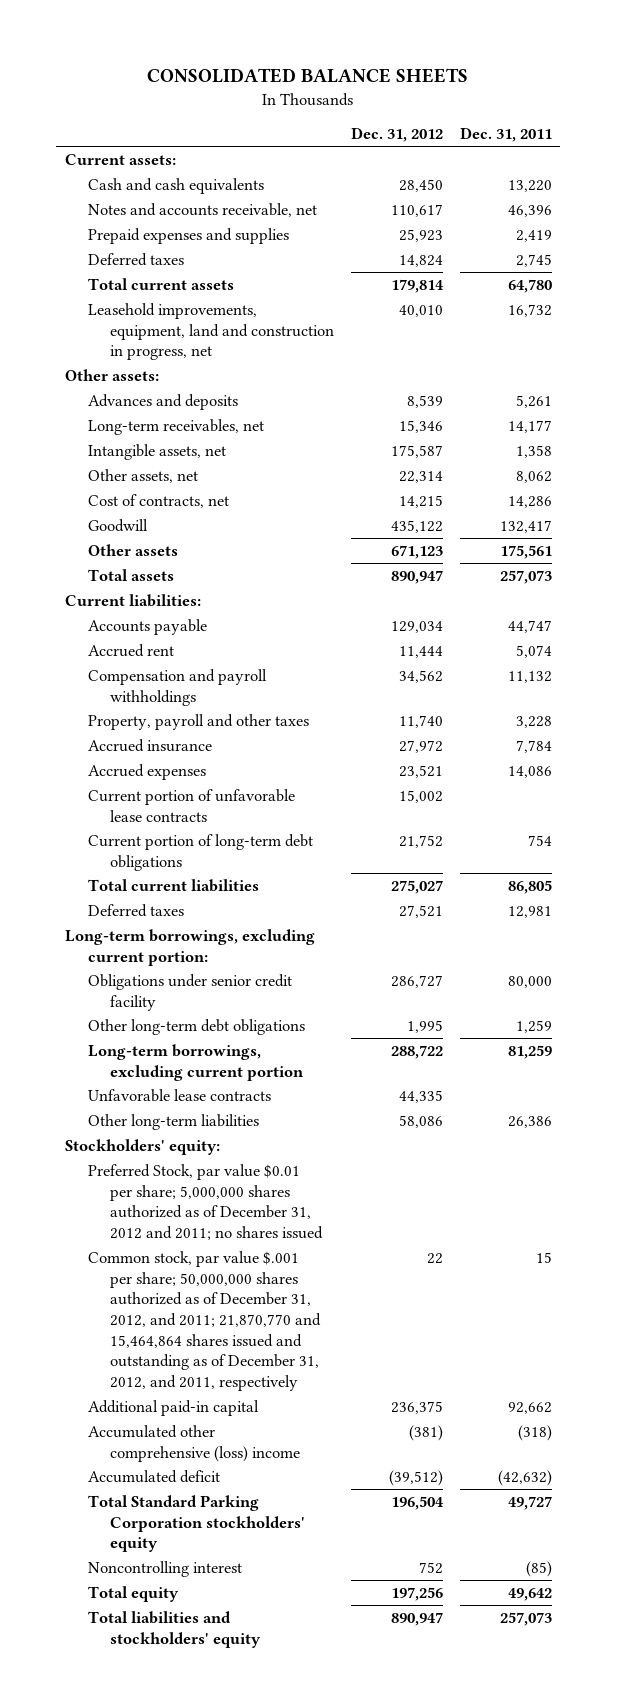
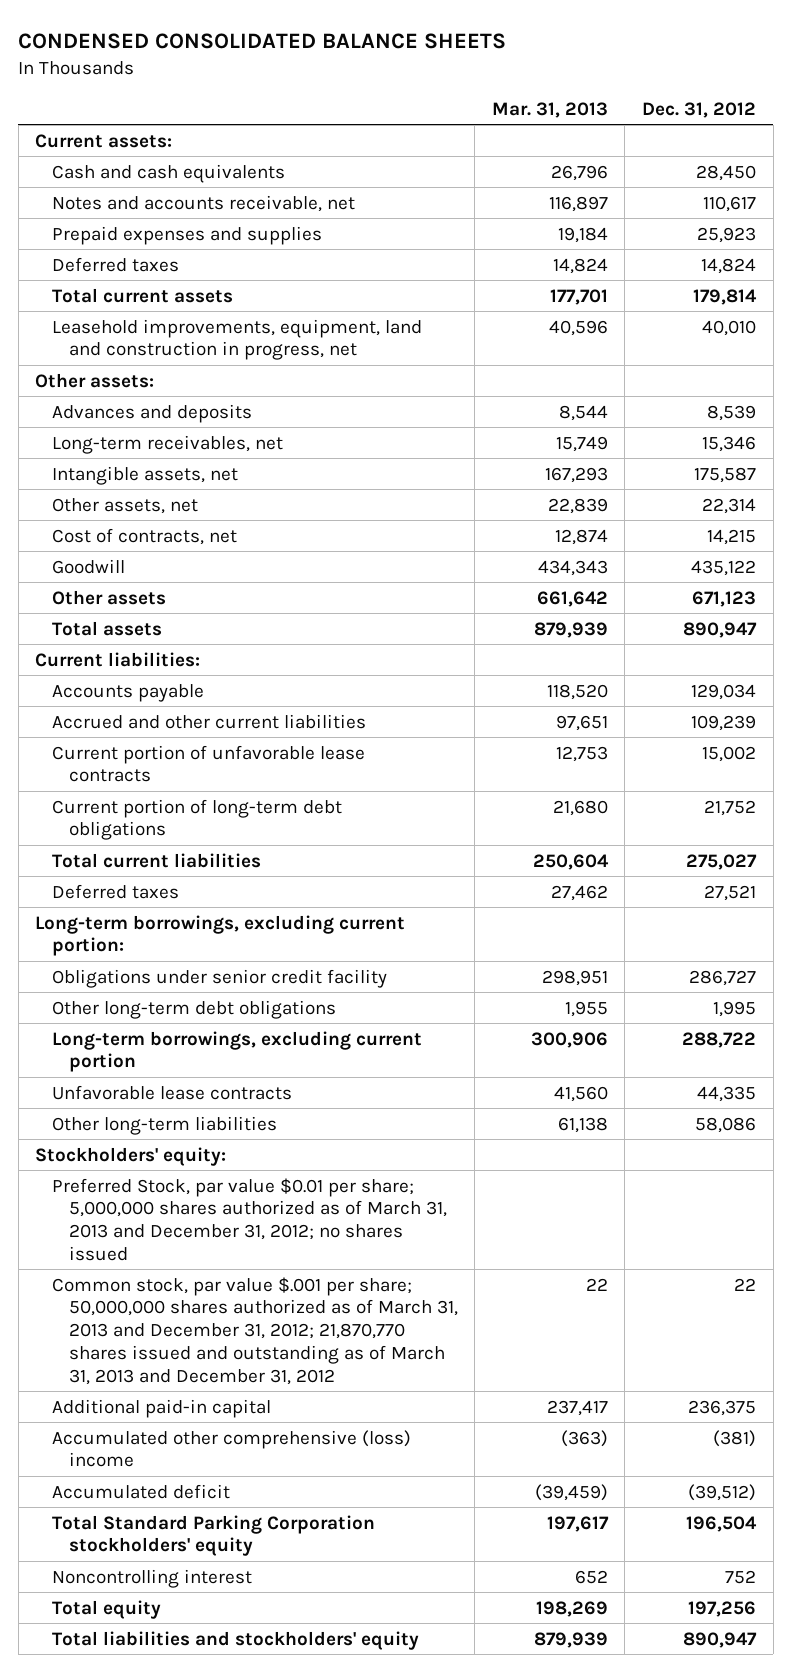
[147,68,469,84] CONSOLIDATED BALANCE SHEETS -> [18,33,507,50] CONDENSED CONSOLIDATED BALANCE SHEETS
[459,127,552,143] Dec. 31, 2011 -> none
none -> [491,101,608,118] Mar. 31, 2013
[87,643,174,657] Accrued rent -> none
[87,668,267,706] Compensation and payroll withholdings -> none
[87,713,309,730] Property, payroll and other taxes -> none
[87,738,212,752] Accrued insurance -> none
[87,763,206,780] Accrued expenses -> none
none -> [51,713,366,729] Accrued and other current liabilities
[87,1163,324,1240] Preferred Stock, par value $0.01 per share; 5,000,000 shares authorized as of December 31, 2012 and 2011; no shares issued -> [51,1177,447,1261] Preferred Stock, par value $0.01 per share; 5,000,000 shares authorized as of March 31, 2013 and December 31, 2012; no shares issued
[87,1250,322,1392] Common stock, par value $.001 per share; 50,000,000 shares authorized as of December 31, 2012, and 2011; 21,870,770 and 15,464,864 shares issued and outstanding as of December 31, 2012, and 2011, respectively -> [51,1276,458,1385] Common stock, par value $.001 per share; 50,000,000 shares authorized as of March 31, 2013 and December 31, 2012; 21,870,770 shares issued and outstanding as of March 31, 2013 and December 31, 2012

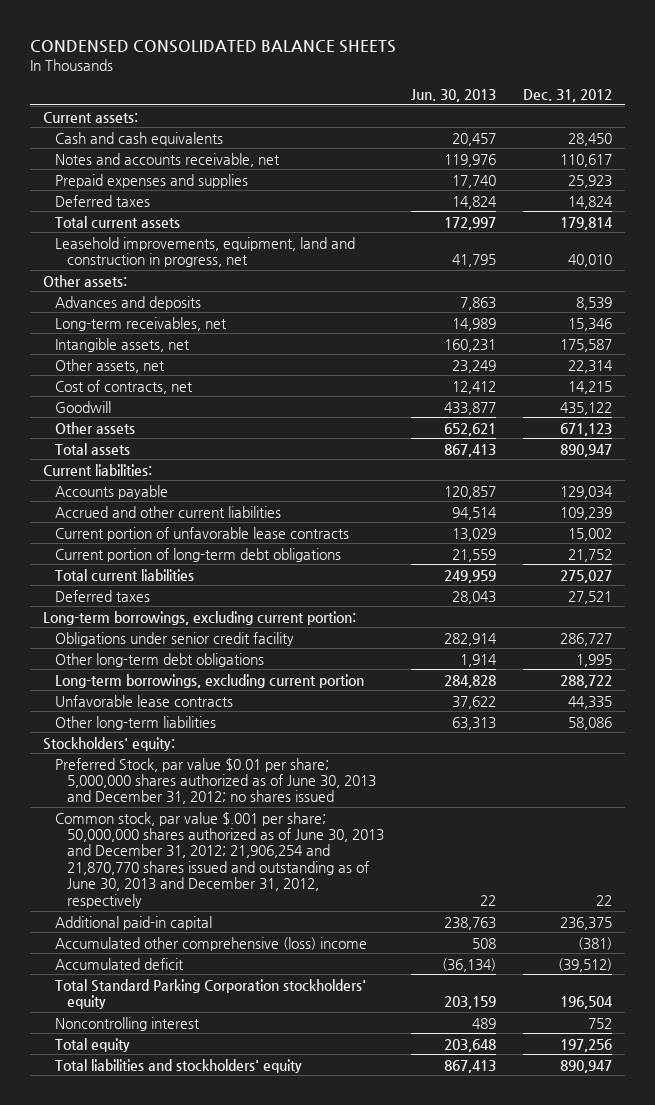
[491,101,608,118] Mar. 31, 2013 -> none
none -> [410,88,496,102] Jun. 30, 2013
[51,1177,447,1261] Preferred Stock, par value $0.01 per share; 5,000,000 shares authorized as of March 31, 2013 and December 31, 2012; no shares issued -> [55,757,376,805] Preferred Stock, par value $0.01 per share; 5,000,000 shares authorized as of June 30, 2013 and December 31, 2012; no shares issued
[51,1276,458,1385] Common stock, par value $.001 per share; 50,000,000 shares authorized as of March 31, 2013 and December 31, 2012; 21,870,770 shares issued and outstanding as of March 31, 2013 and December 31, 2012 -> [55,811,384,908] Common stock, par value $.001 per share; 50,000,000 shares authorized as of June 30, 2013 and December 31, 2012; 21,906,254 and 21,870,770 shares issued and outstanding as of June 30, 2013 and December 31, 2012, respectively

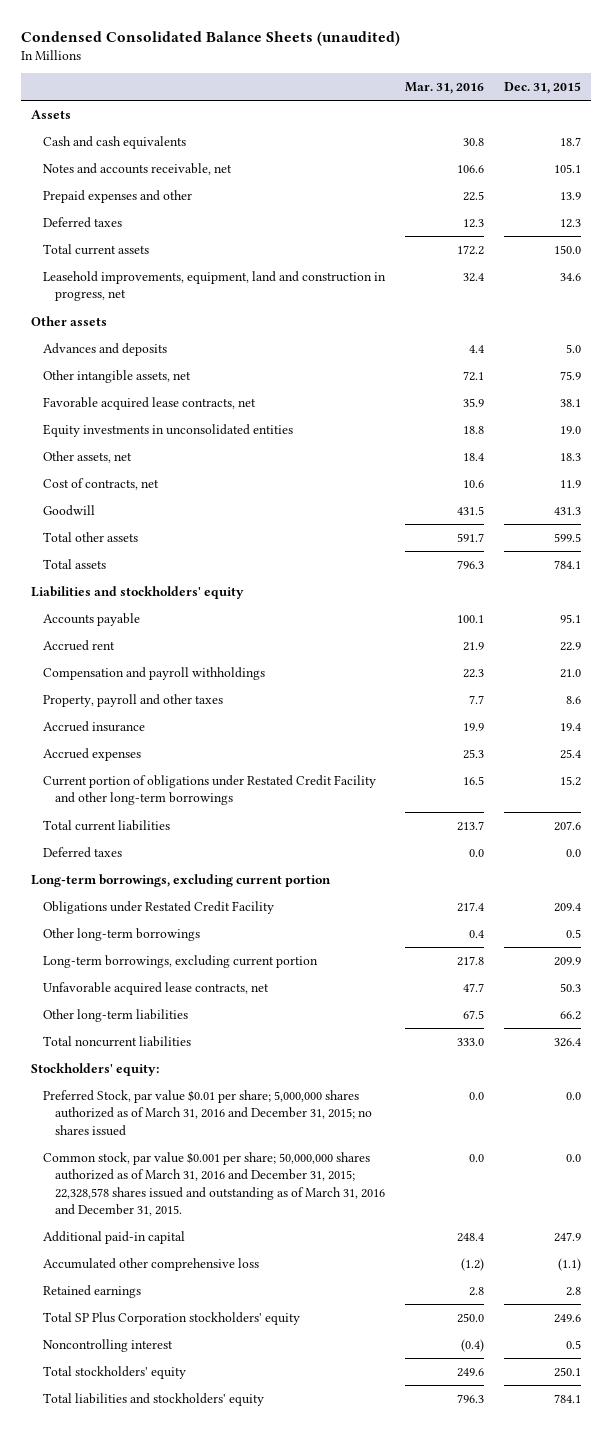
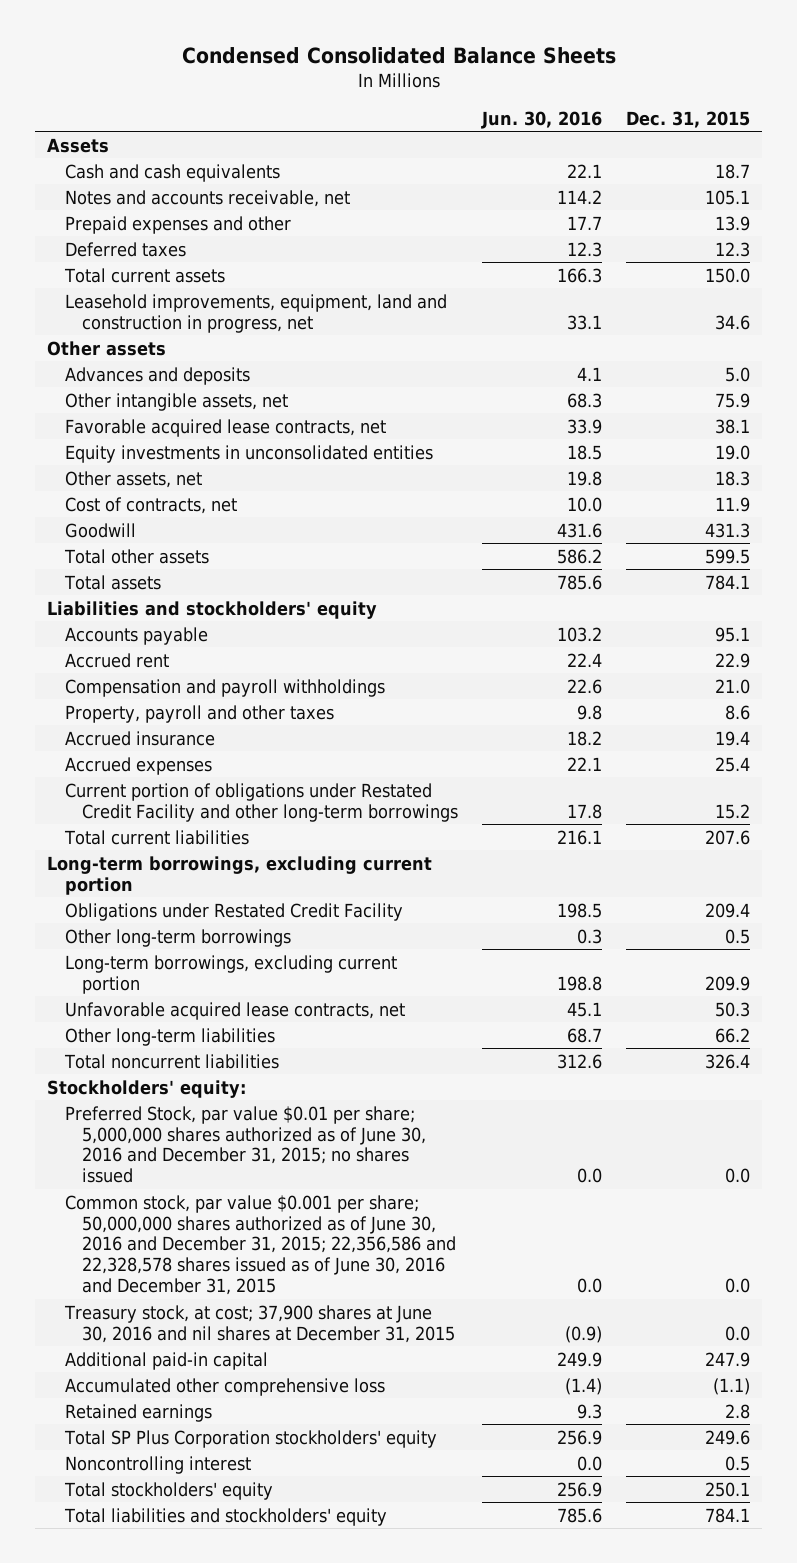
[20,30,400,46] Condensed Consolidated Balance Sheets (unaudited) -> [181,46,616,64] Condensed Consolidated Balance Sheets
[405,81,485,94] Mar. 31, 2016 -> none
none -> [480,110,602,129] Jun. 30, 2016
[43,847,123,859] Deferred taxes -> none
[43,1090,372,1136] Preferred Stock, par value $0.01 per share; 5,000,000 shares authorized as of March 31, 2016 and December 31, 2015; no shares issued -> [64,1105,427,1184] Preferred Stock, par value $0.01 per share; 5,000,000 shares authorized as of June 30, 2016 and December 31, 2015; no shares issued
[43,1152,385,1216] Common stock, par value $0.001 per share; 50,000,000 shares authorized as of March 31, 2016 and December 31, 2015; 22,328,578 shares issued and outstanding as of March 31, 2016 and December 31, 2015. -> [64,1194,457,1296] Common stock, par value $0.001 per share; 50,000,000 shares authorized as of June 30, 2016 and December 31, 2015; 22,356,586 and 22,328,578 shares issued as of June 30, 2016 and December 31, 2015
none -> [63,1304,456,1343] Treasury stock, at cost; 37,900 shares at June 30, 2016 and nil shares at December 31, 2015

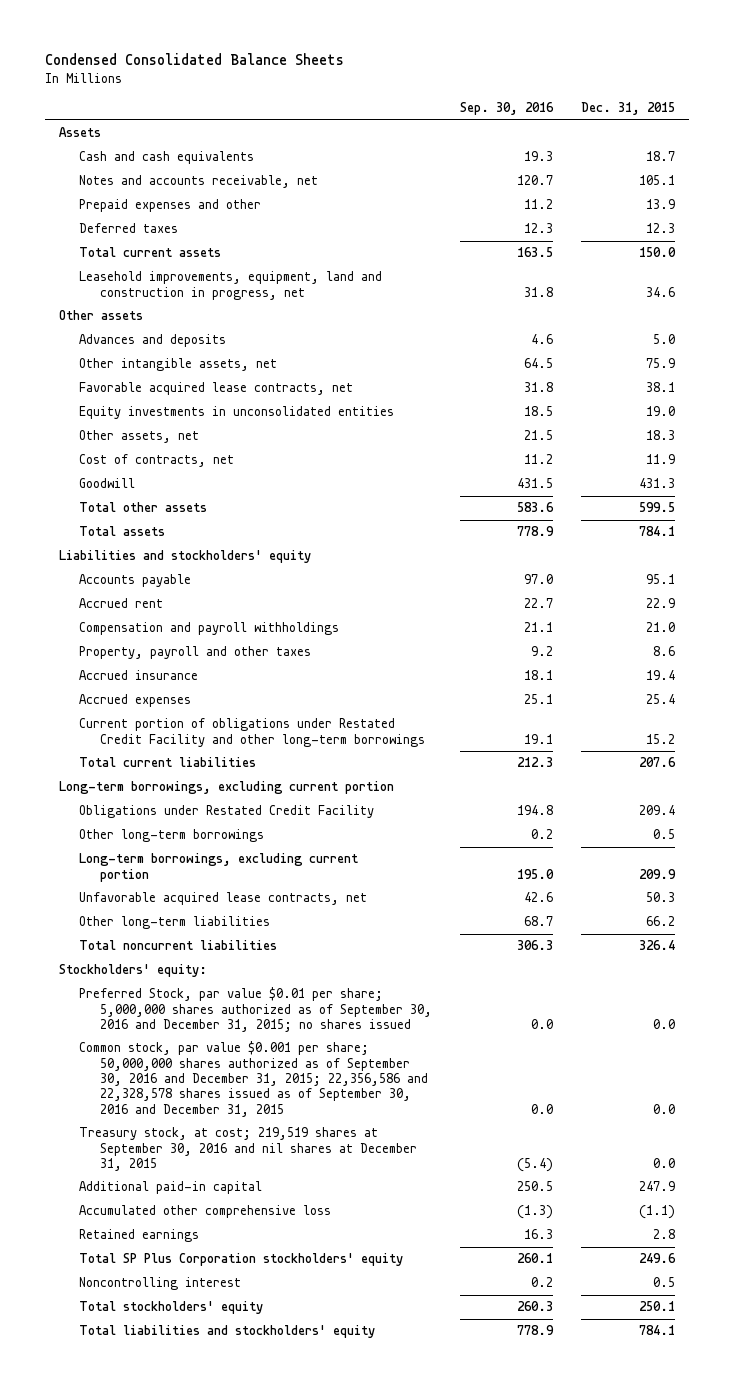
[480,110,602,129] Jun. 30, 2016 -> none
none -> [459,102,554,116] Sep. 30, 2016
[64,1105,427,1184] Preferred Stock, par value $0.01 per share; 5,000,000 shares authorized as of June 30, 2016 and December 31, 2015; no shares issued -> [79,987,432,1032] Preferred Stock, par value $0.01 per share; 5,000,000 shares authorized as of September 30, 2016 and December 31, 2015; no shares issued
[64,1194,457,1296] Common stock, par value $0.001 per share; 50,000,000 shares authorized as of June 30, 2016 and December 31, 2015; 22,356,586 and 22,328,578 shares issued as of June 30, 2016 and December 31, 2015 -> [79,1041,428,1117] Common stock, par value $0.001 per share; 50,000,000 shares authorized as of September 30, 2016 and December 31, 2015; 22,356,586 and 22,328,578 shares issued as of September 30, 2016 and December 31, 2015
[63,1304,456,1343] Treasury stock, at cost; 37,900 shares at June 30, 2016 and nil shares at December 31, 2015 -> [79,1127,417,1171] Treasury stock, at cost; 219,519 shares at September 30, 2016 and nil shares at December 31, 2015

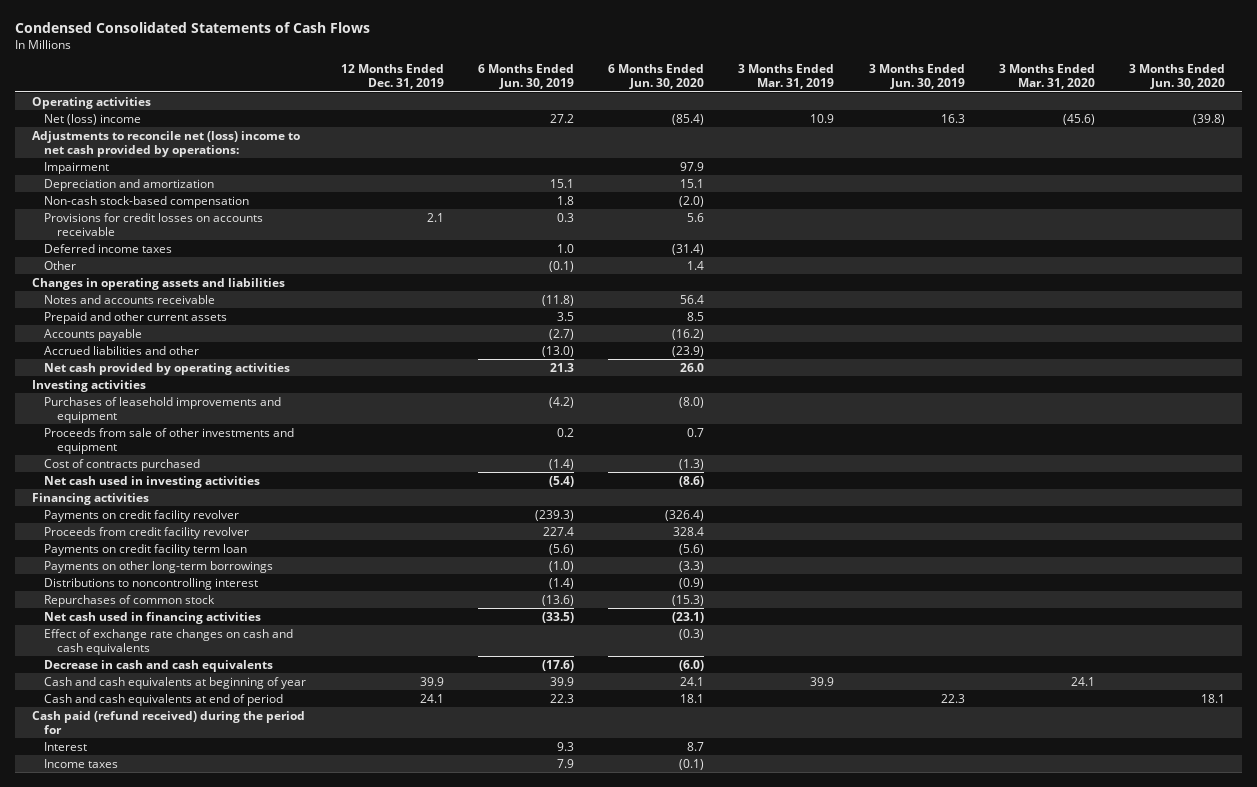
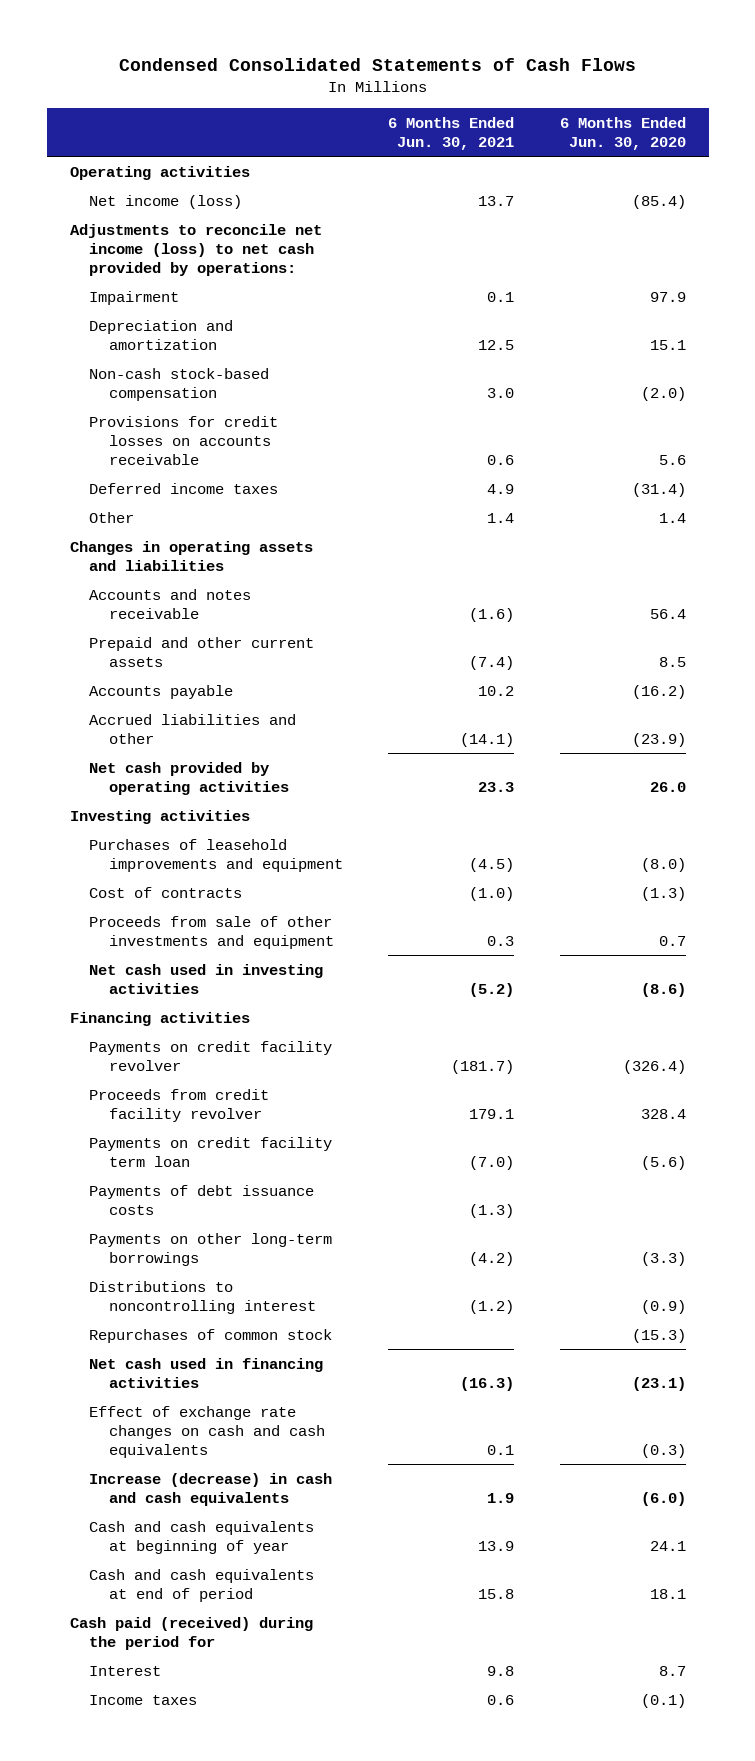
[340,64,444,90] 12 Months Ended Dec. 31, 2019 -> none
[477,64,574,90] 6 Months Ended Jun. 30, 2019 -> none
[738,64,835,90] 3 Months Ended Mar. 31, 2019 -> none
[868,64,965,90] 3 Months Ended Jun. 30, 2019 -> none
[998,64,1095,90] 3 Months Ended Mar. 31, 2020 -> none
[1129,64,1226,90] 3 Months Ended Jun. 30, 2020 -> none
none -> [388,116,515,150] 6 Months Ended Jun. 30, 2021
[44,113,142,125] Net (loss) income -> [89,194,243,209] Net income (loss)
[31,130,300,157] Adjustments to reconcile net (loss) income to net cash provided by operations: -> [69,223,322,276] Adjustments to reconcile net income (loss) to net cash provided by operations:
[44,294,216,304] Notes and accounts receivable -> [89,588,252,619] Accounts and notes receivable
none -> [89,886,243,898] Cost of contracts
[44,458,201,471] Cost of contracts purchased -> none
none -> [89,1184,315,1215] Payments of debt issuance costs
[44,659,274,672] Decrease in cash and cash equivalents -> [89,1472,333,1506] Increase (decrease) in cash and cash equivalents
[31,710,305,734] Cash paid (refund received) during the period for -> [69,1616,313,1650] Cash paid (received) during the period for

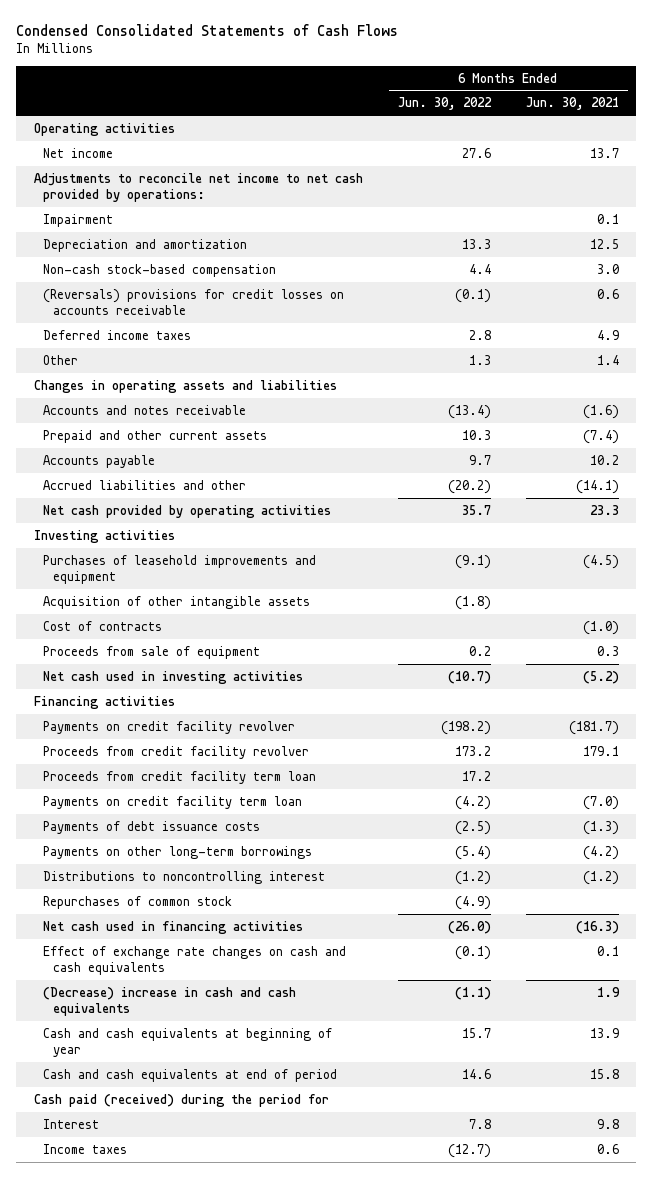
[559,116,686,150] 6 Months Ended Jun. 30, 2020 -> none
none -> [397,97,492,111] Jun. 30, 2022
[89,194,243,209] Net income (loss) -> [43,147,114,158] Net income
[69,223,322,276] Adjustments to reconcile net income (loss) to net cash provided by operations: -> [33,172,363,202] Adjustments to reconcile net income to net cash provided by operations:
[89,415,279,465] Provisions for credit losses on accounts receivable -> [43,288,345,315] (Reversals) provisions for credit losses on accounts receivable
none -> [43,595,311,609] Acquisition of other intangible assets
[89,915,334,949] Proceeds from sale of other investments and equipment -> [43,645,261,659] Proceeds from sale of equipment
none -> [43,770,317,784] Proceeds from credit facility term loan
[89,1472,333,1506] Increase (decrease) in cash and cash equivalents -> [43,986,297,1016] (Decrease) increase in cash and cash equivalents

